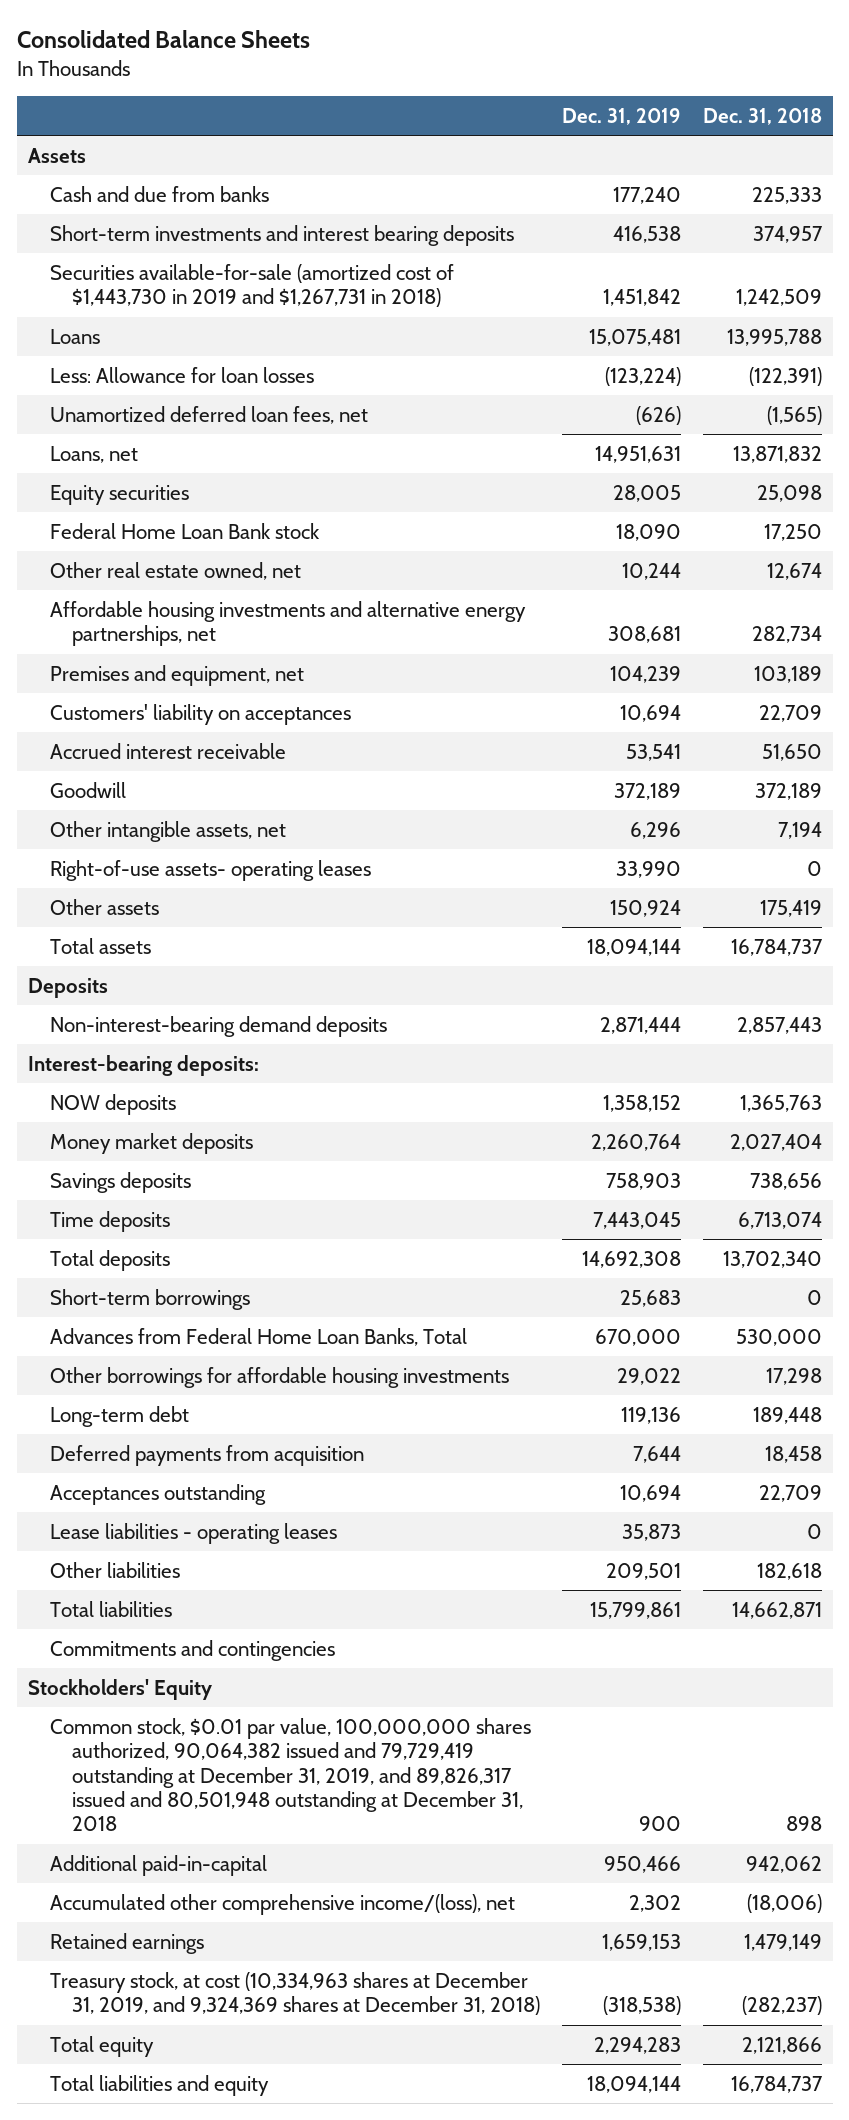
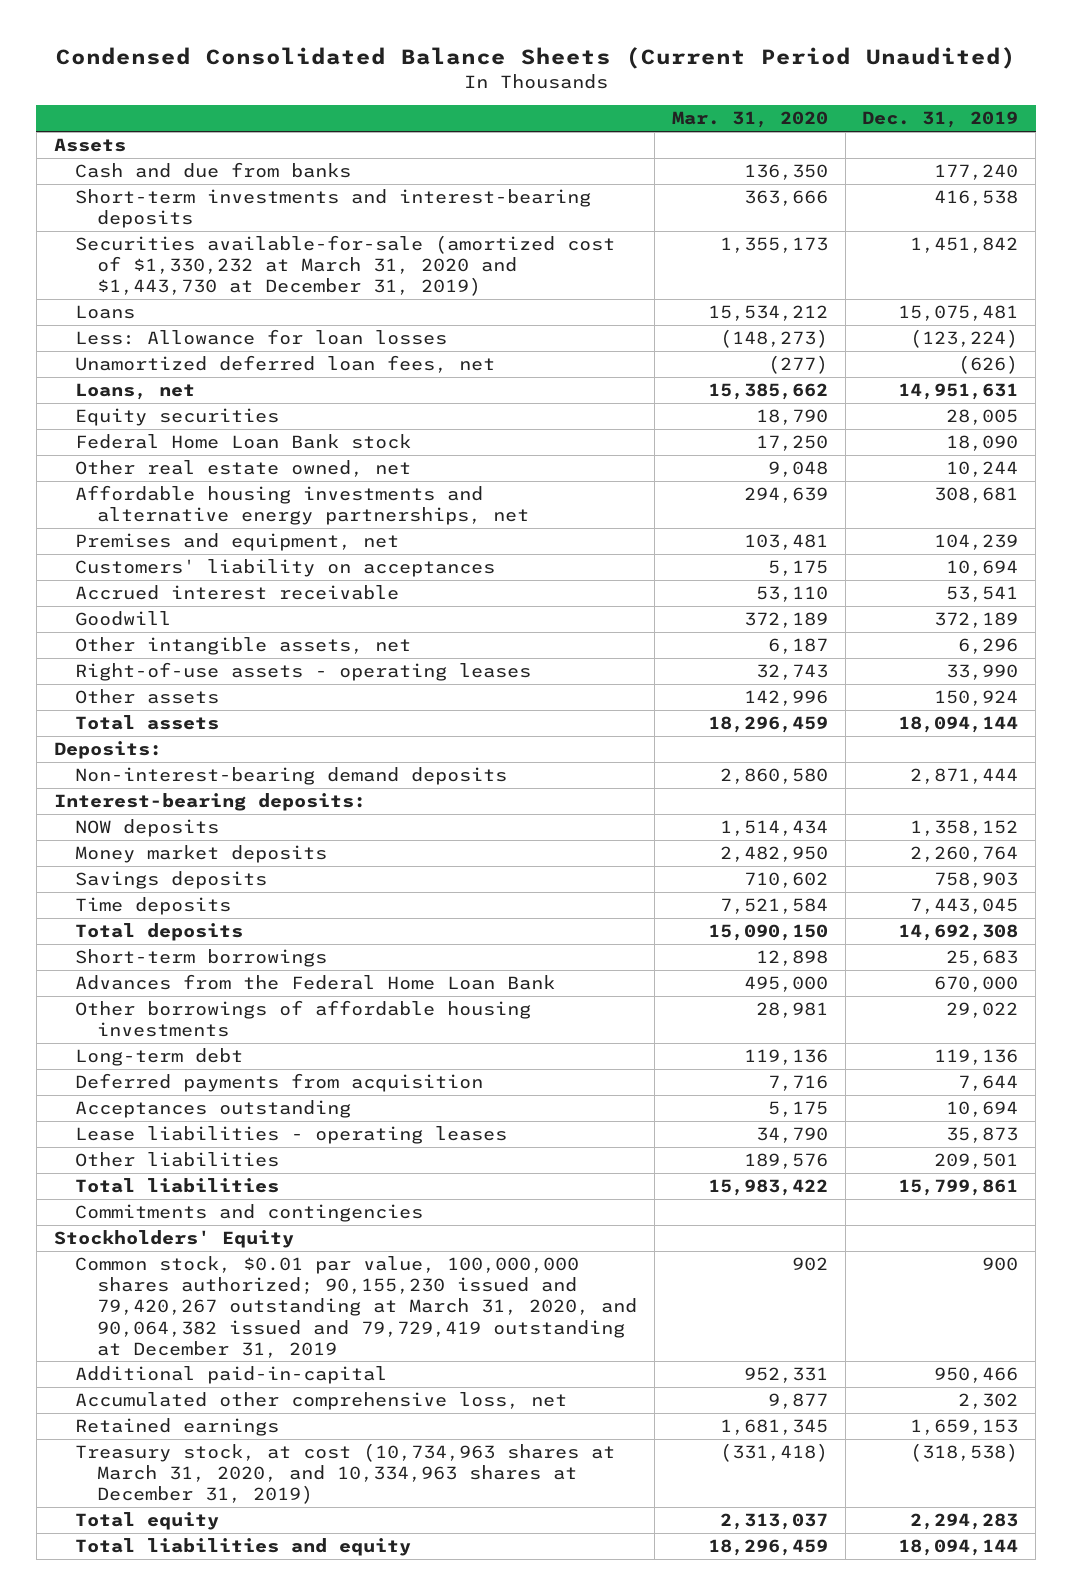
[16,30,310,49] Consolidated Balance Sheets -> [55,46,1016,69] Condensed Consolidated Balance Sheets (Current Period Unaudited)
[702,107,822,125] Dec. 31, 2018 -> none
none -> [671,111,828,129] Mar. 31, 2020
[49,224,514,246] Short-term investments and interest bearing deposits -> [75,188,592,229] Short-term investments and interest-bearing deposits
[49,263,454,308] Securities available-for-sale (amortized cost of $1,443,730 in 2019 and $1,267,731 in 2018) -> [75,234,616,297] Securities available-for-sale (amortized cost of $1,330,232 at March 31, 2020 and $1,443,730 at December 31, 2019)
[49,859,371,881] Right-of-use assets- operating leases -> [75,661,532,681] Right-of-use assets - operating leases
[27,977,108,998] Deposits -> [53,740,162,759] Deposits:
[49,1327,467,1346] Advances from Federal Home Loan Banks, Total -> [75,973,556,990] Advances from the Federal Home Loan Bank
[49,1366,509,1388] Other borrowings for affordable housing investments -> [75,999,532,1038] Other borrowings of affordable housing investments
[49,1717,531,1832] Common stock, $0.01 par value, 100,000,000 shares authorized, 90,064,382 issued and 79,729,419 outstanding at December 31, 2019, and 89,826,317 issued and 80,501,948 outstanding at December 31, 2018 -> [75,1255,638,1358] Common stock, $0.01 par value, 100,000,000 shares authorized; 90,155,230 issued and 79,420,267 outstanding at March 31, 2020, and 90,064,382 issued and 79,729,419 outstanding at December 31, 2019
[49,1893,515,1915] Accumulated other comprehensive income/(loss), net -> [75,1391,568,1410] Accumulated other comprehensive loss, net
[49,1971,540,2016] Treasury stock, at cost (10,334,963 shares at December 31, 2019, and 9,324,369 shares at December 31, 2018) -> [75,1442,616,1505] Treasury stock, at cost (10,734,963 shares at March 31, 2020, and 10,334,963 shares at December 31, 2019)

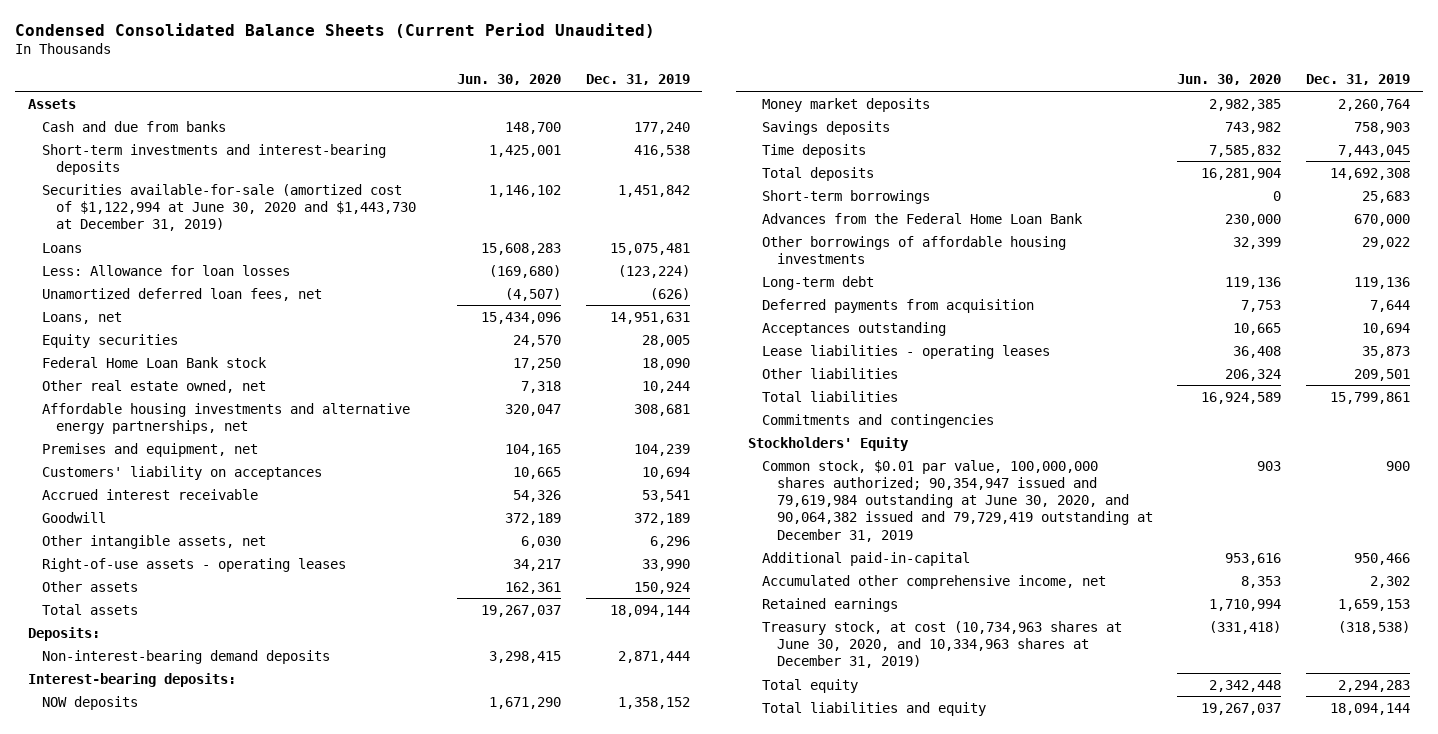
[671,111,828,129] Mar. 31, 2020 -> none
none -> [456,74,561,86] Jun. 30, 2020
[75,234,616,297] Securities available-for-sale (amortized cost of $1,330,232 at March 31, 2020 and $1,443,730 at December 31, 2019) -> [41,183,417,232] Securities available-for-sale (amortized cost of $1,122,994 at June 30, 2020 and $1,443,730 at December 31, 2019)
[75,1255,638,1358] Common stock, $0.01 par value, 100,000,000 shares authorized; 90,155,230 issued and 79,420,267 outstanding at March 31, 2020, and 90,064,382 issued and 79,729,419 outstanding at December 31, 2019 -> [762,459,1153,542] Common stock, $0.01 par value, 100,000,000 shares authorized; 90,354,947 issued and 79,619,984 outstanding at June 30, 2020, and 90,064,382 issued and 79,729,419 outstanding at December 31, 2019
[75,1391,568,1410] Accumulated other comprehensive loss, net -> [762,574,1107,589] Accumulated other comprehensive income, net
[75,1442,616,1505] Treasury stock, at cost (10,734,963 shares at March 31, 2020, and 10,334,963 shares at December 31, 2019) -> [762,620,1123,669] Treasury stock, at cost (10,734,963 shares at June 30, 2020, and 10,334,963 shares at December 31, 2019)

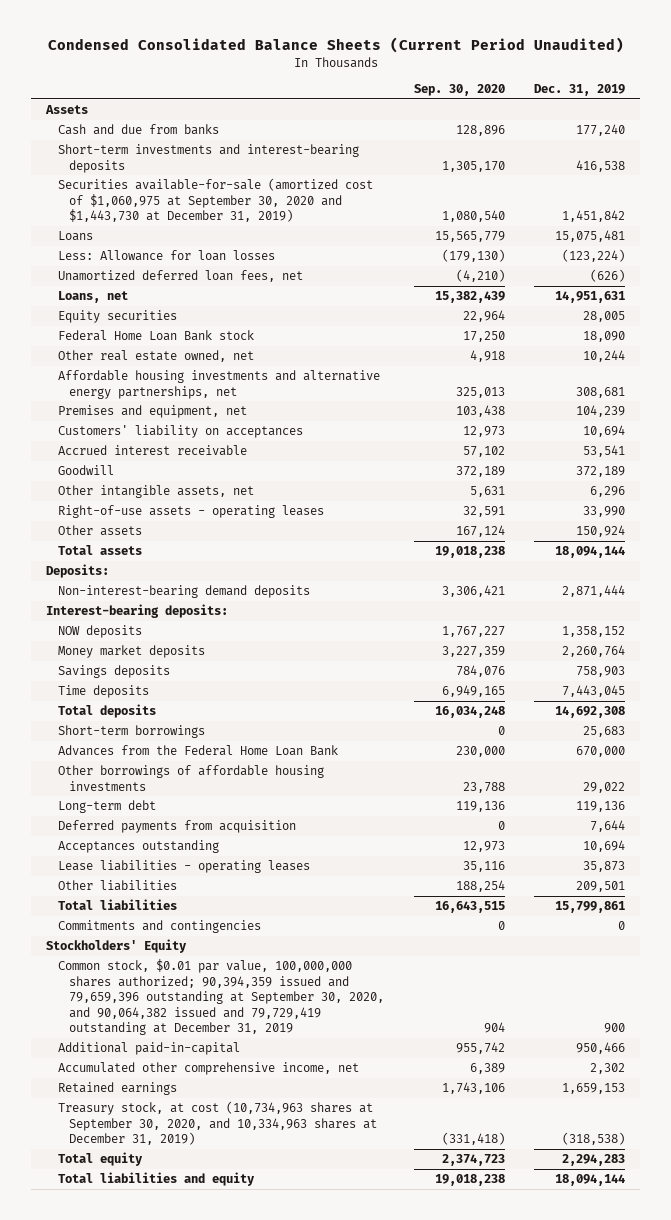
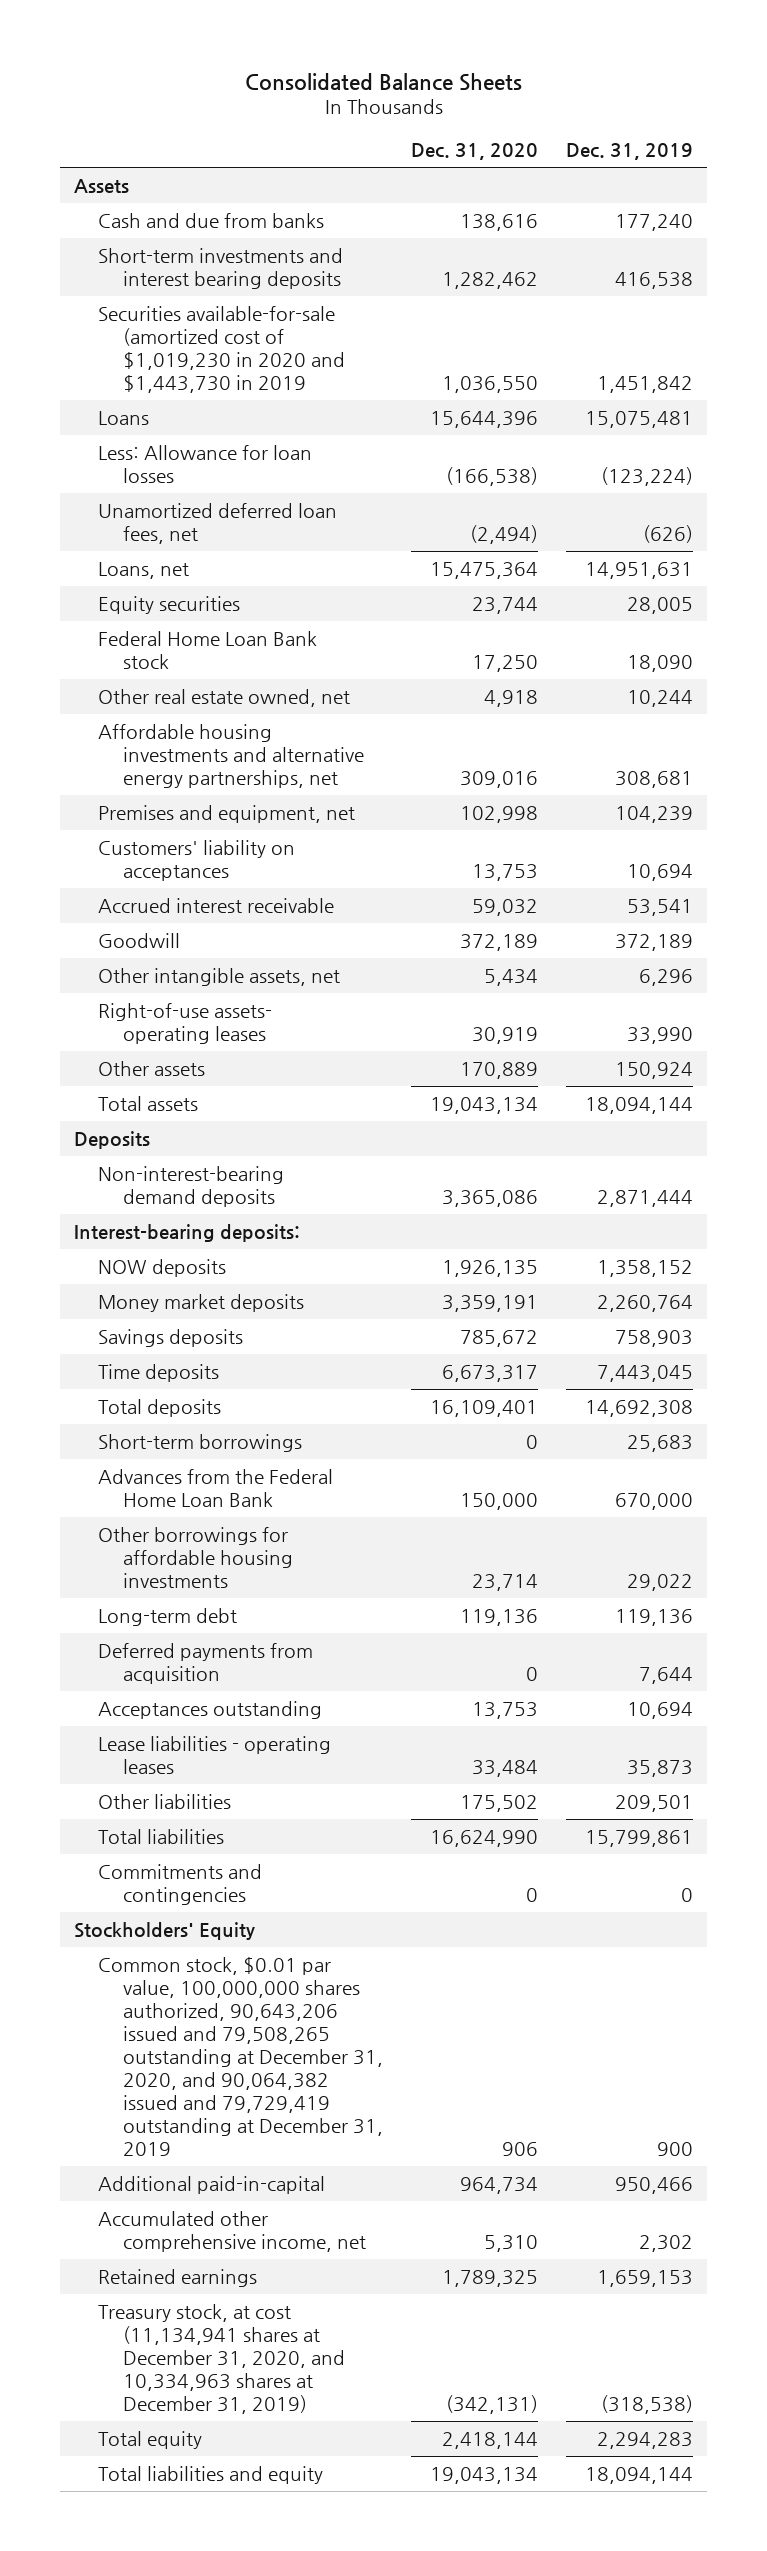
[47,37,624,54] Condensed Consolidated Balance Sheets (Current Period Unaudited) -> [244,72,522,91] Consolidated Balance Sheets
[413,83,505,96] Sep. 30, 2020 -> none
none -> [410,143,538,161] Dec. 31, 2020
[57,144,359,173] Short-term investments and interest-bearing deposits -> [98,248,344,290] Short-term investments and interest bearing deposits
[57,178,373,223] Securities available-for-sale (amortized cost of $1,060,975 at September 30, 2020 and $1,443,730 at December 31, 2019) -> [98,306,345,394] Securities available-for-sale (amortized cost of $1,019,230 in 2020 and $1,443,730 in 2019
[57,505,324,519] Right-of-use assets - operating leases -> [98,1003,273,1045] Right-of-use assets- operating leases
[46,564,110,579] Deposits: -> [73,1131,150,1150] Deposits
[57,765,324,791] Other borrowings of affordable housing investments -> [98,1527,293,1589] Other borrowings for affordable housing investments
[57,959,385,1036] Common stock, $0.01 par value, 100,000,000 shares authorized; 90,394,359 issued and 79,659,396 outstanding at September 30, 2020, and 90,064,382 issued and 79,729,419 outstanding at December 31, 2019 -> [98,1957,383,2157] Common stock, $0.01 par value, 100,000,000 shares authorized, 90,643,206 issued and 79,508,265 outstanding at December 31, 2020, and 90,064,382 issued and 79,729,419 outstanding at December 31, 2019
[57,1101,378,1146] Treasury stock, at cost (10,734,963 shares at September 30, 2020, and 10,334,963 shares at December 31, 2019) -> [98,2304,345,2415] Treasury stock, at cost (11,134,941 shares at December 31, 2020, and 10,334,963 shares at December 31, 2019)

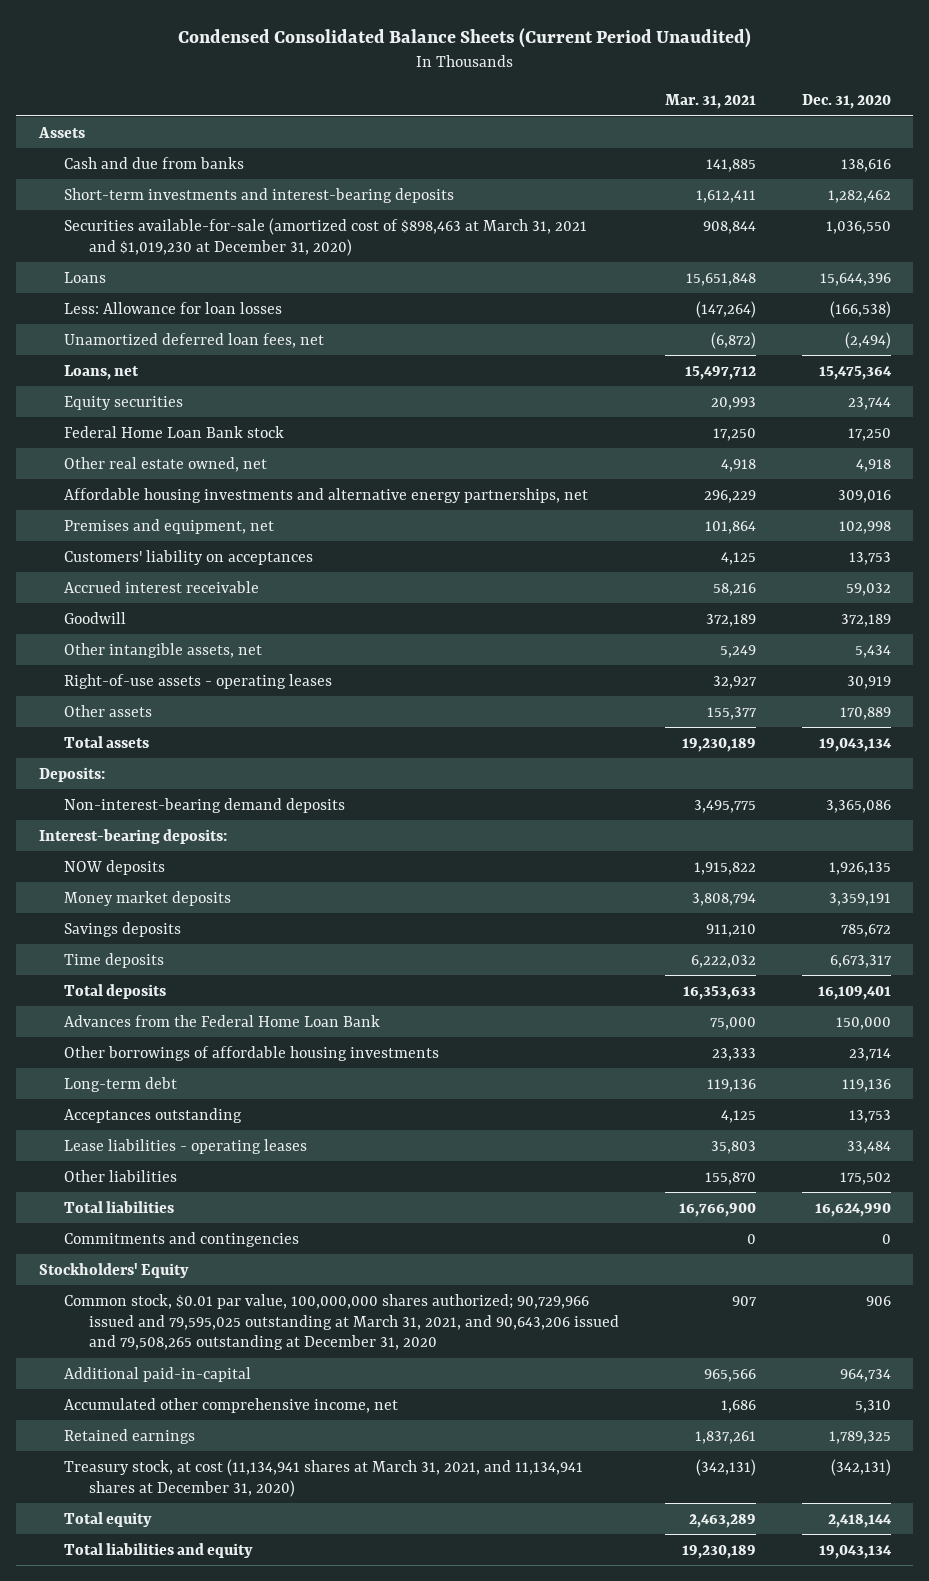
[244,72,522,91] Consolidated Balance Sheets -> [177,28,751,49] Condensed Consolidated Balance Sheets (Current Period Unaudited)
[566,143,694,161] Dec. 31, 2019 -> none
none -> [664,94,756,110] Mar. 31, 2021
[98,248,344,290] Short-term investments and interest bearing deposits -> [63,187,454,203] Short-term investments and interest-bearing deposits
[98,306,345,394] Securities available-for-sale (amortized cost of $1,019,230 in 2020 and $1,443,730 in 2019 -> [63,217,587,256] Securities available-for-sale (amortized cost of $898,463 at March 31, 2021 and $1,019,230 at December 31, 2020)
[98,1003,273,1045] Right-of-use assets- operating leases -> [63,673,332,689] Right-of-use assets - operating leases
[73,1131,150,1150] Deposits -> [38,766,105,782] Deposits:
[98,1434,303,1453] Short-term borrowings -> none
[98,1527,293,1589] Other borrowings for affordable housing investments -> [63,1045,439,1061] Other borrowings of affordable housing investments
[98,1643,314,1685] Deferred payments from acquisition -> none
[98,1957,383,2157] Common stock, $0.01 par value, 100,000,000 shares authorized, 90,643,206 issued and 79,508,265 outstanding at December 31, 2020, and 90,064,382 issued and 79,729,419 outstanding at December 31, 2019 -> [63,1293,619,1351] Common stock, $0.01 par value, 100,000,000 shares authorized; 90,729,966 issued and 79,595,025 outstanding at March 31, 2021, and 90,643,206 issued and 79,508,265 outstanding at December 31, 2020
[98,2304,345,2415] Treasury stock, at cost (11,134,941 shares at December 31, 2020, and 10,334,963 shares at December 31, 2019) -> [63,1458,583,1497] Treasury stock, at cost (11,134,941 shares at March 31, 2021, and 11,134,941 shares at December 31, 2020)

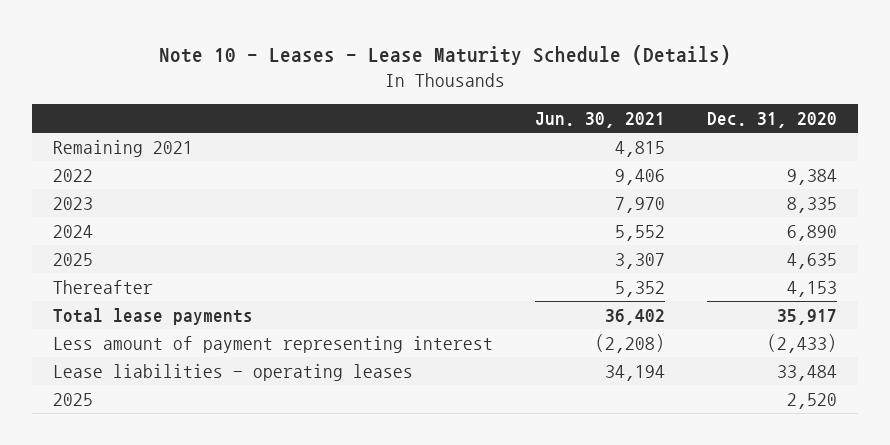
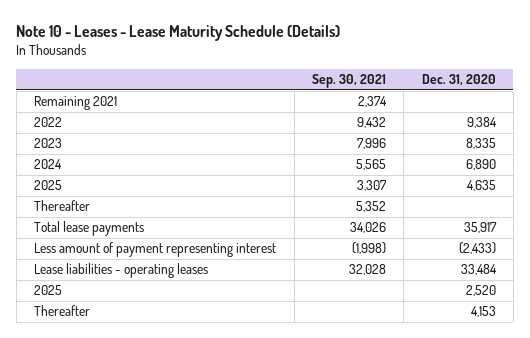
[535,111,666,128] Jun. 30, 2021 -> none
none -> [311,73,386,88] Sep. 30, 2021
none -> [34,200,91,212] Thereafter
[53,279,154,294] Thereafter -> [34,305,91,317] Thereafter

